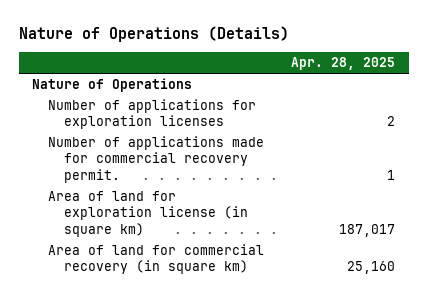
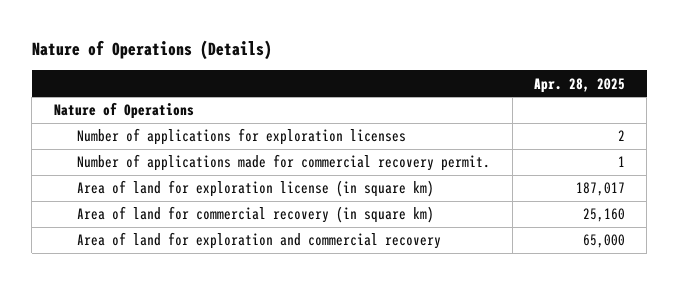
none -> [77,232,442,250] Area of land for exploration and commercial recovery

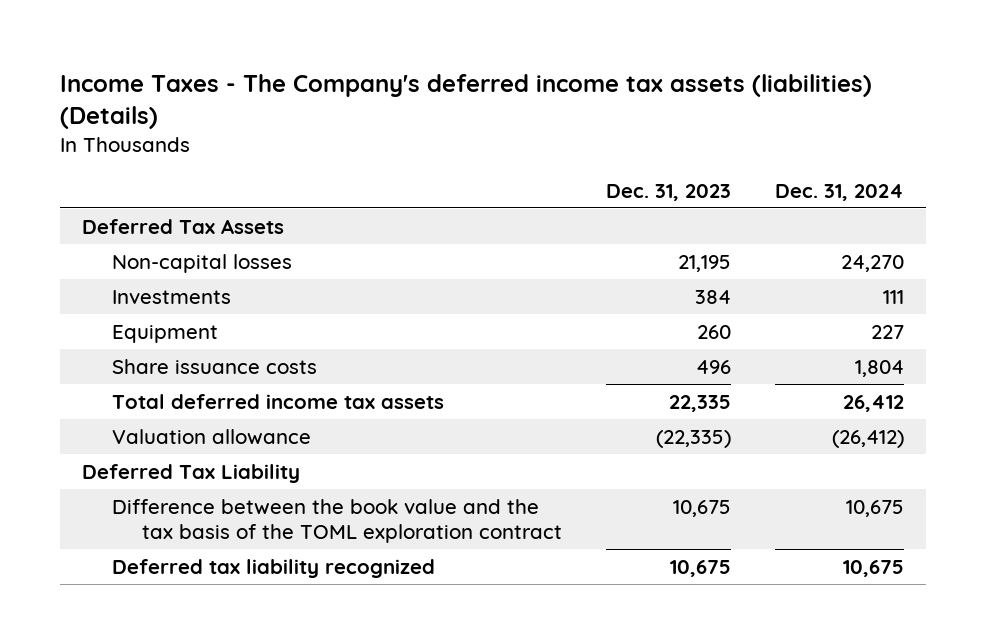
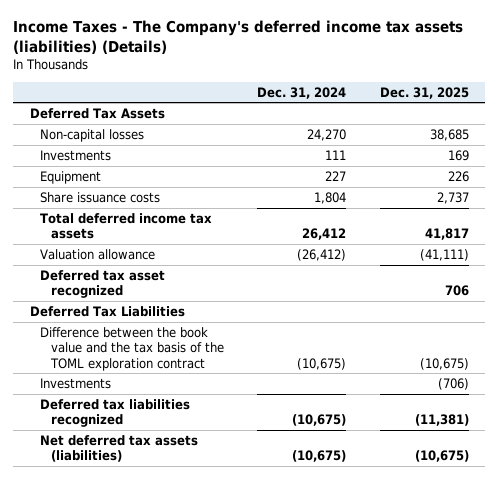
[605,183,731,201] Dec. 31, 2023 -> none
none -> [379,86,469,99] Dec. 31, 2025
none -> [40,269,166,299] Deferred tax asset recognized
[82,463,301,483] Deferred Tax Liability -> [29,305,185,317] Deferred Tax Liabilities
[846,499,905,517] 10,675 -> [297,357,347,370] (10,675)
none -> [40,377,112,389] Investments
none -> [40,398,191,428] Deferred tax liabilities recognized
[111,558,435,578] Deferred tax liability recognized -> [40,434,199,463] Net deferred tax assets (liabilities)
[843,559,905,577] 10,675 -> [292,450,347,463] (10,675)

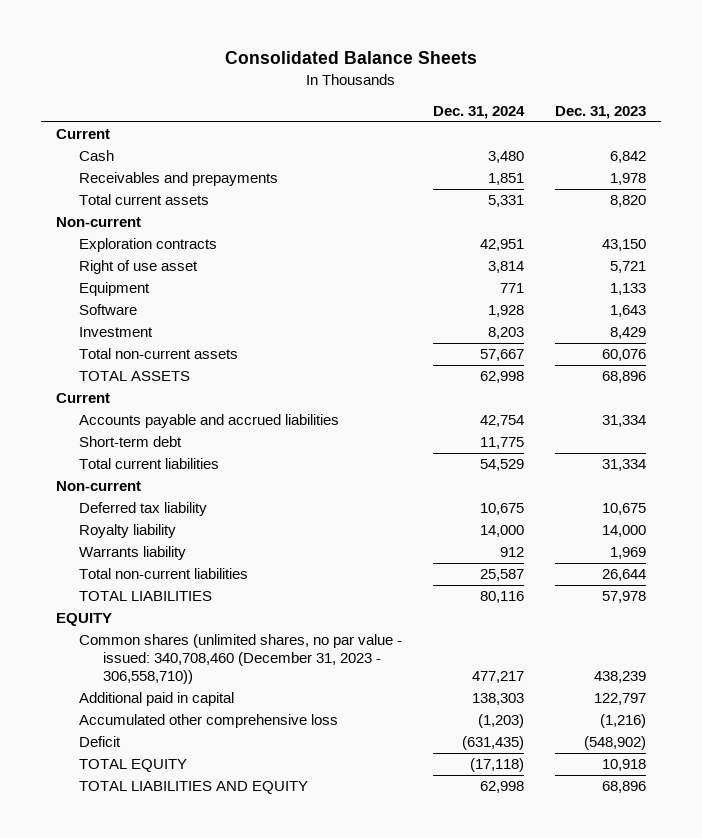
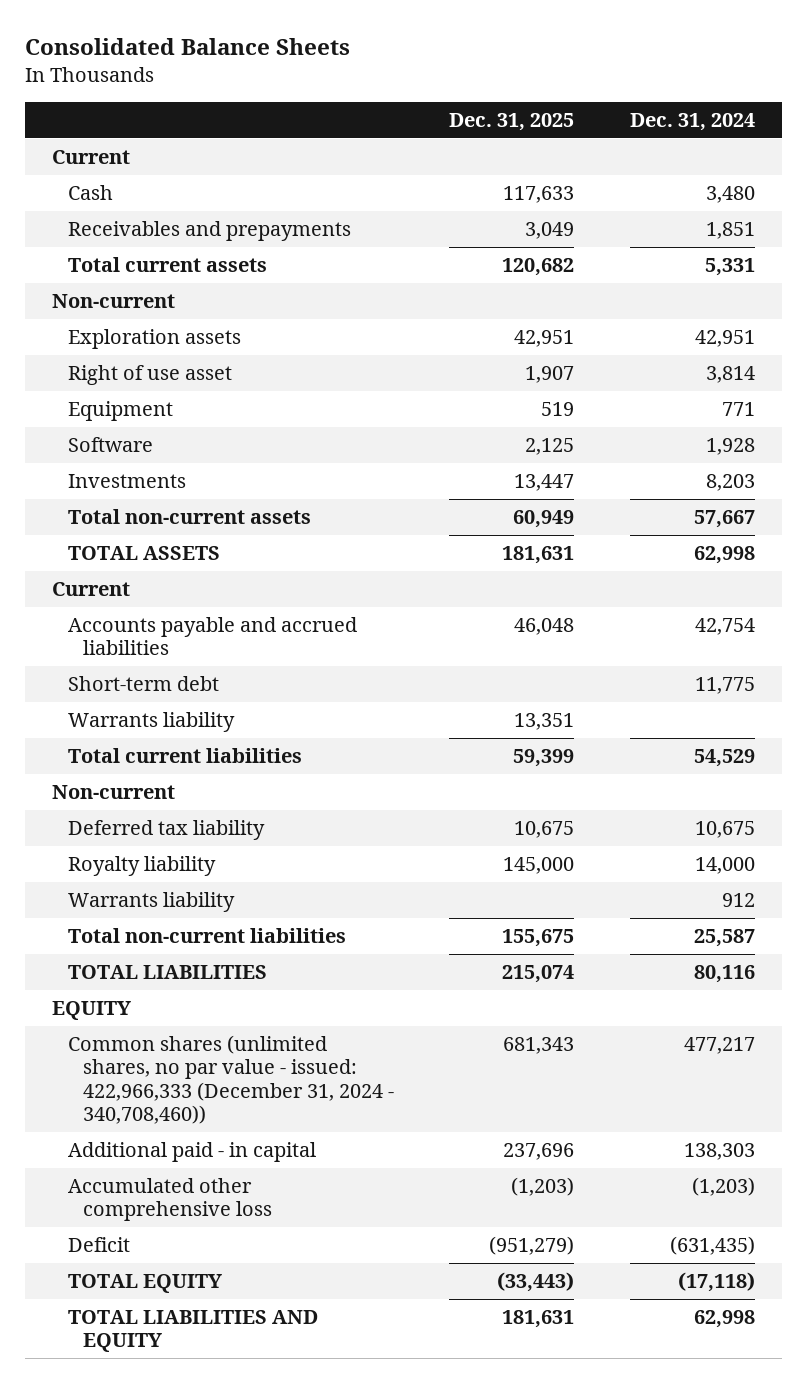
[554,105,646,119] Dec. 31, 2023 -> none
none -> [449,112,575,131] Dec. 31, 2025
[79,238,218,253] Exploration contracts -> [67,329,241,350] Exploration assets
[79,327,154,338] Investment -> [67,474,186,489] Investments
none -> [67,712,235,733] Warrants liability
[79,634,403,684] Common shares (unlimited shares, no par value - issued: 340,708,460 (December 31, 2023 - 306,558,710)) -> [67,1035,394,1124] Common shares (unlimited shares, no par value - issued: 422,966,333 (December 31, 2024 - 340,708,460))
[79,692,235,707] Additional paid in capital -> [67,1142,316,1163] Additional paid - in capital

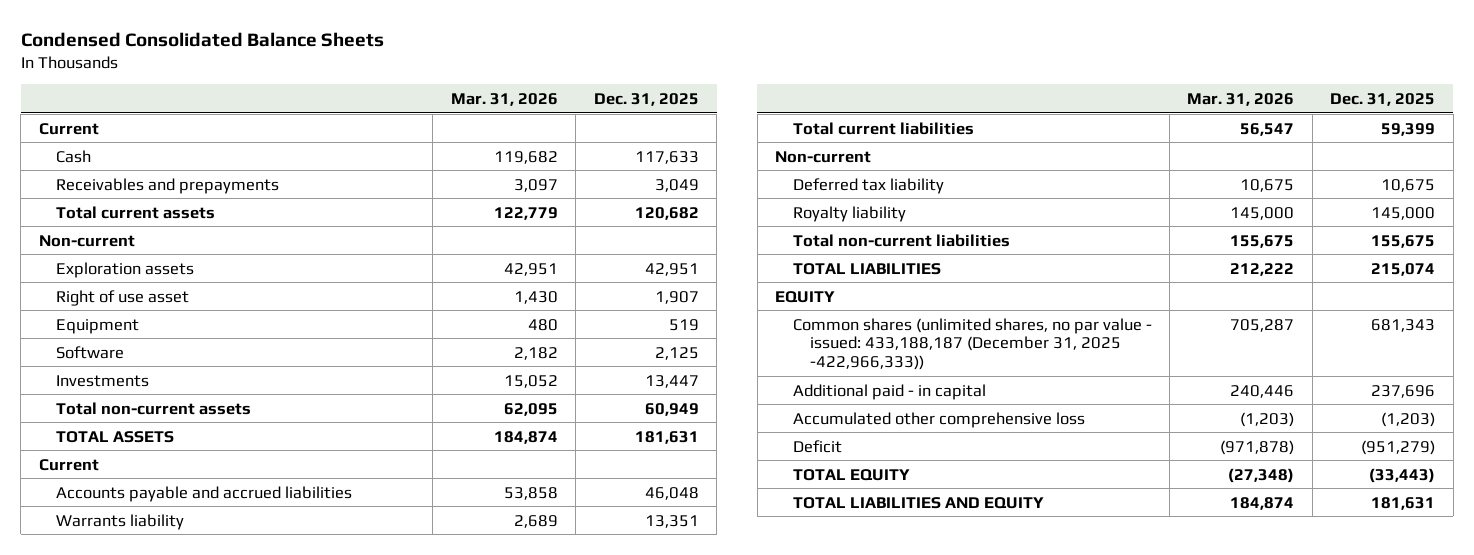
[24,38,350,56] Consolidated Balance Sheets -> [20,32,384,48] Condensed Consolidated Balance Sheets
[629,112,755,131] Dec. 31, 2024 -> none
none -> [450,92,558,106] Mar. 31, 2026
[67,676,219,692] Short-term debt -> none
[67,892,235,913] Warrants liability -> none
[67,1035,394,1124] Common shares (unlimited shares, no par value - issued: 422,966,333 (December 31, 2024 - 340,708,460)) -> [792,317,1152,371] Common shares (unlimited shares, no par value - issued: 433,188,187 (December 31, 2025 -422,966,333))

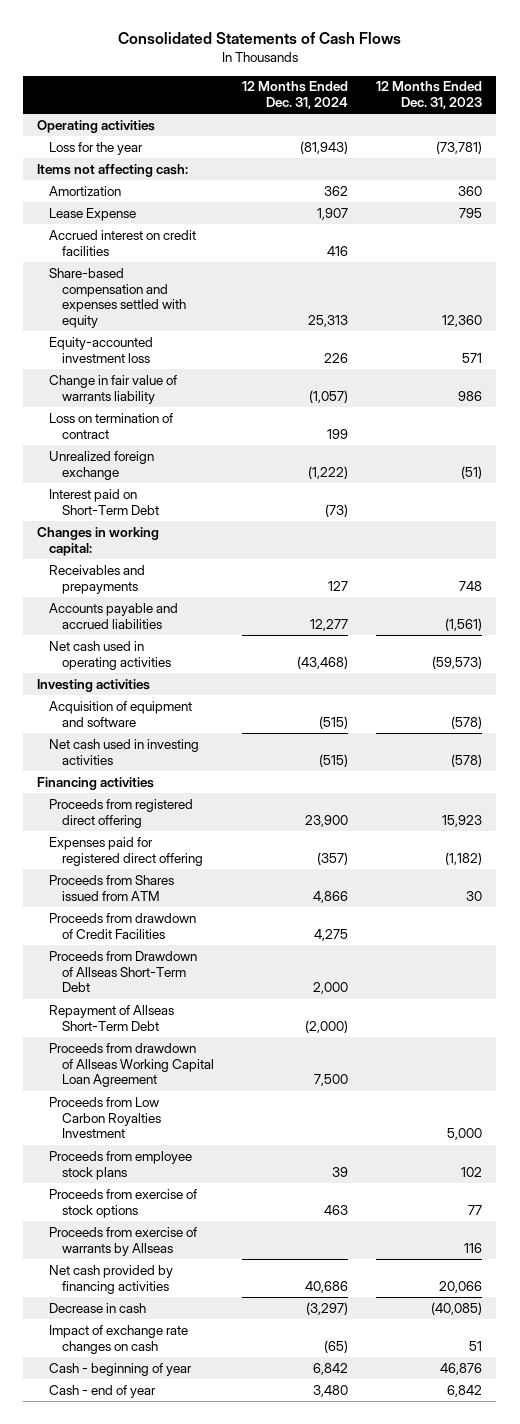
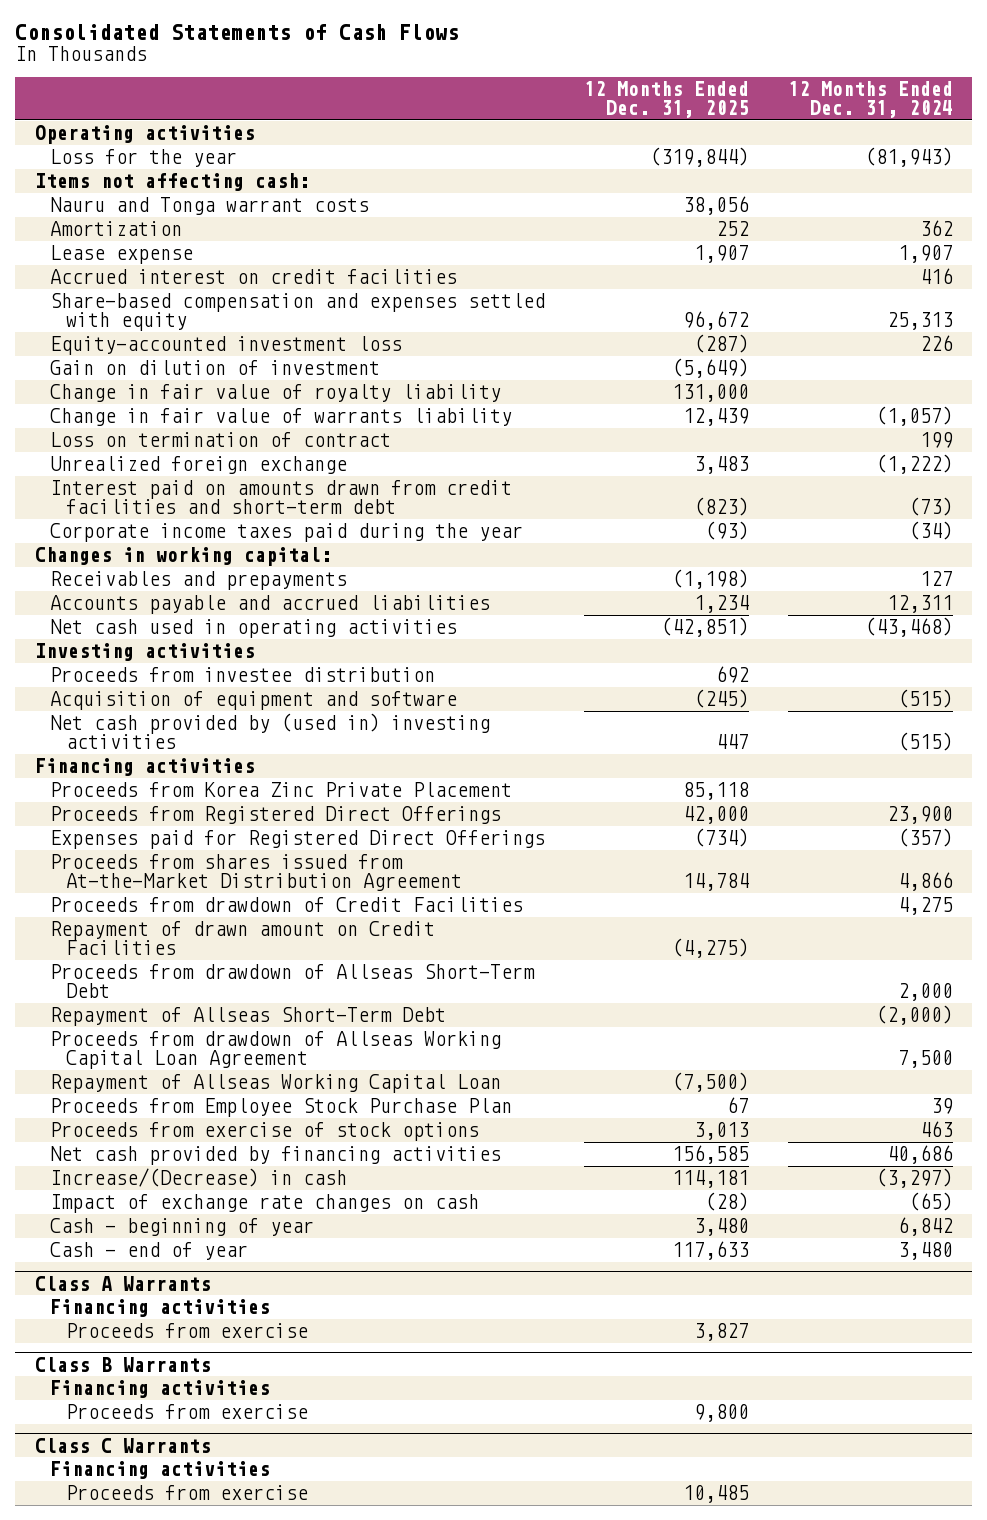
[376,81,483,110] 12 Months Ended Dec. 31, 2023 -> none
none -> [583,80,749,119] 12 Months Ended Dec. 31, 2025
none -> [50,197,370,216] Nauru and Tonga warrant costs
[49,207,137,221] Lease Expense -> [50,245,194,265] Lease expense
none -> [50,360,381,376] Gain on dilution of investment
none -> [50,384,502,403] Change in fair value of royalty liability
[49,488,159,515] Interest paid on Short-Term Debt -> [50,480,513,515] Interest paid on amounts drawn from credit facilities and short-term debt
none -> [50,523,524,543] Corporate income taxes paid during the year
[309,618,348,631] 12,277 -> [886,595,953,614] 12,311
none -> [50,667,436,683] Proceeds from investee distribution
[49,738,200,765] Net cash used in investing activities -> [50,713,491,750] Net cash provided by (used in) investing activities
none -> [50,782,513,798] Proceeds from Korea Zinc Private Placement
[49,798,194,828] Proceeds from registered direct offering -> [50,806,502,825] Proceeds from Registered Direct Offerings
[49,836,203,866] Expenses paid for registered direct offering -> [50,830,546,850] Expenses paid for Registered Direct Offerings
[49,874,175,901] Proceeds from Shares issued from ATM -> [50,854,462,892] Proceeds from shares issued from At-the-Market Distribution Agreement
none -> [50,921,436,956] Repayment of drawn amount on Credit Facilities
[49,950,198,993] Proceeds from Drawdown of Allseas Short-Term Debt -> [50,964,536,999] Proceeds from drawdown of Allseas Short-Term Debt
[49,1096,161,1139] Proceeds from Low Carbon Royalties Investment -> none
none -> [50,1074,502,1094] Repayment of Allseas Working Capital Loan
[49,1150,193,1180] Proceeds from employee stock plans -> [50,1098,513,1118] Proceeds from Employee Stock Purchase Plan
[49,1226,198,1256] Proceeds from exercise of warrants by Allseas -> none
[49,1302,147,1313] Decrease in cash -> [50,1168,348,1188] Increase/(Decrease) in cash
none -> [34,1275,211,1291] Class A Warrants
none -> [50,1299,271,1318] Financing activities
none -> [65,1323,308,1339] Proceeds from exercise
none -> [34,1356,211,1372] Class B Warrants
none -> [50,1380,271,1399] Financing activities
none -> [65,1404,308,1420] Proceeds from exercise
none -> [34,1437,211,1453] Class C Warrants
none -> [50,1461,271,1480] Financing activities
none -> [65,1485,308,1501] Proceeds from exercise

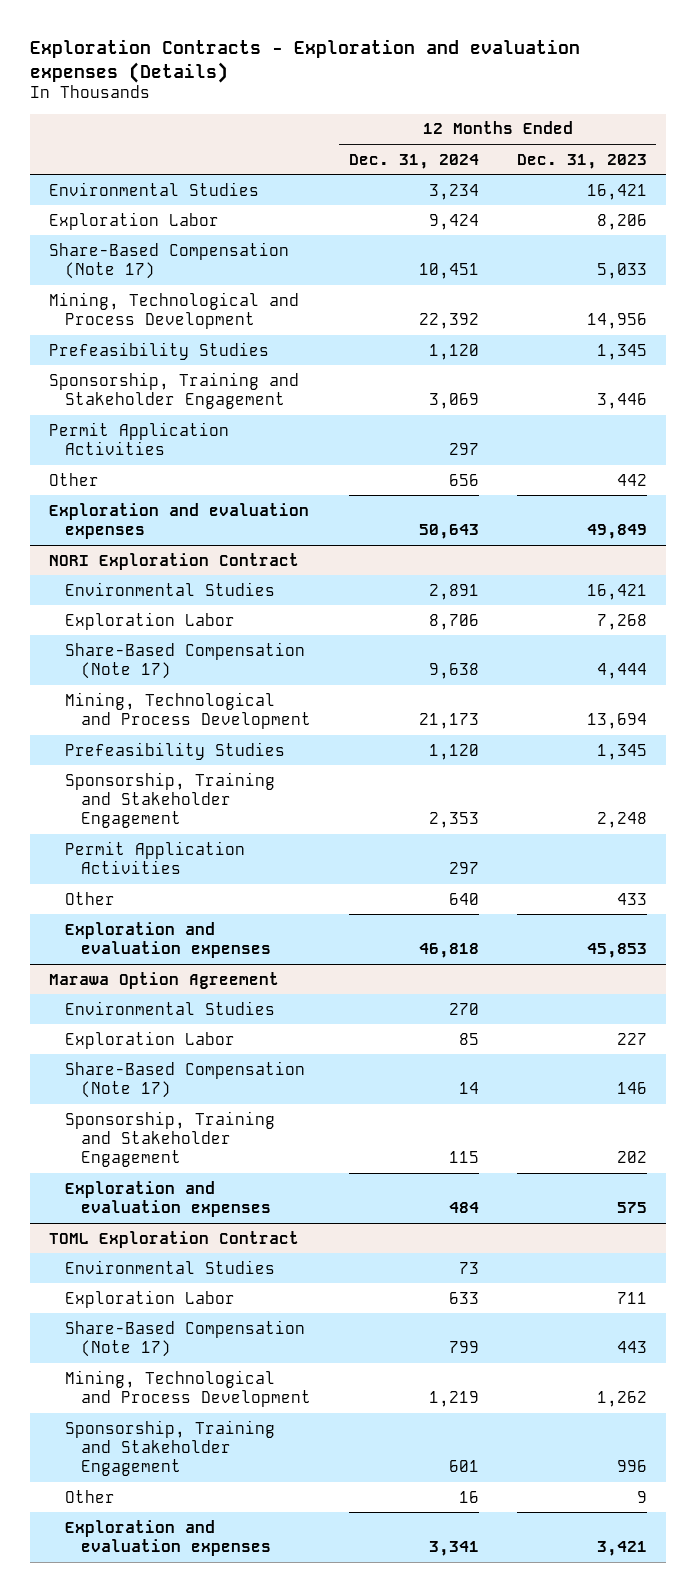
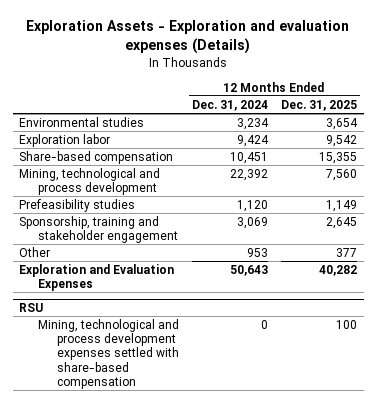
[30,39,581,83] Exploration Contracts - Exploration and evaluation expenses (Details) -> [26,20,350,55] Exploration Assets - Exploration and evaluation expenses (Details)
[516,153,647,169] Dec. 31, 2023 -> none
none -> [281,99,358,111] Dec. 31, 2025
[49,421,230,455] Permit Application Activities -> none
[49,552,300,570] NORI Exploration Contract -> none
[65,581,276,596] Environmental Studies -> none
[65,611,236,630] Exploration Labor -> none
[65,641,306,679] Share-Based Compensation (Note 17) -> none
[65,691,311,729] Mining, Technological and Process Development -> none
[65,741,286,760] Prefeasibility Studies -> none
[65,771,276,829] Sponsorship, Training and Stakeholder Engagement -> none
[65,840,246,874] Permit Application Activities -> none
[65,891,116,905] Other -> none
[65,921,271,958] Exploration and evaluation expenses -> none
[49,971,280,989] Marawa Option Agreement -> none
[65,1000,276,1015] Environmental Studies -> none
[65,1030,236,1049] Exploration Labor -> none
[65,1060,306,1098] Share-Based Compensation (Note 17) -> none
[65,1110,276,1168] Sponsorship, Training and Stakeholder Engagement -> none
[65,1180,271,1217] Exploration and evaluation expenses -> none
[49,1230,300,1248] TOML Exploration Contract -> none
[65,1259,276,1274] Environmental Studies -> none
[65,1289,236,1308] Exploration Labor -> none
[65,1319,306,1357] Share-Based Compensation (Note 17) -> none
[65,1369,311,1407] Mining, Technological and Process Development -> none
[65,1419,276,1477] Sponsorship, Training and Stakeholder Engagement -> none
[65,1489,116,1503] Other -> none
[65,1519,271,1556] Exploration and evaluation expenses -> none
[49,181,260,196] Environmental Studies -> [19,116,145,127] Environmental studies
[49,211,220,230] Exploration Labor -> [19,133,111,147] Exploration labor
[49,241,290,279] Share-Based Compensation (Note 17) -> [19,150,174,164] Share-based compensation
[49,291,300,329] Mining, Technological and Process Development -> [19,167,161,196] Mining, technological and process development
[49,341,270,360] Prefeasibility Studies -> [19,198,136,212] Prefeasibility studies
[49,371,300,409] Sponsorship, Training and Stakeholder Engagement -> [19,215,178,244] Sponsorship, training and stakeholder engagement
[448,473,479,486] 656 -> [246,247,268,257] 953
[49,502,310,539] Exploration and evaluation expenses -> [19,263,175,292] Exploration and Evaluation Expenses
none -> [19,303,44,313] RSU
none -> [37,318,179,389] Mining, technological and process development expenses settled with share-based compensation

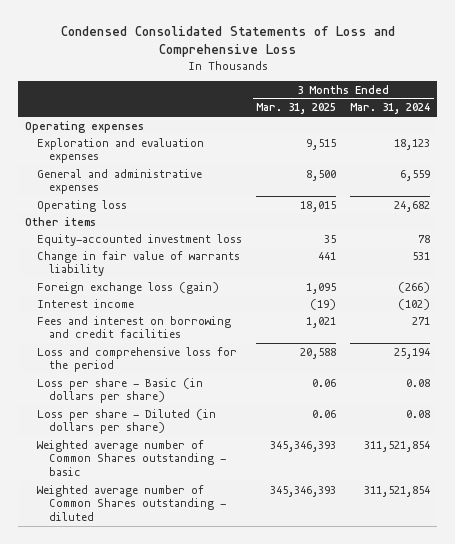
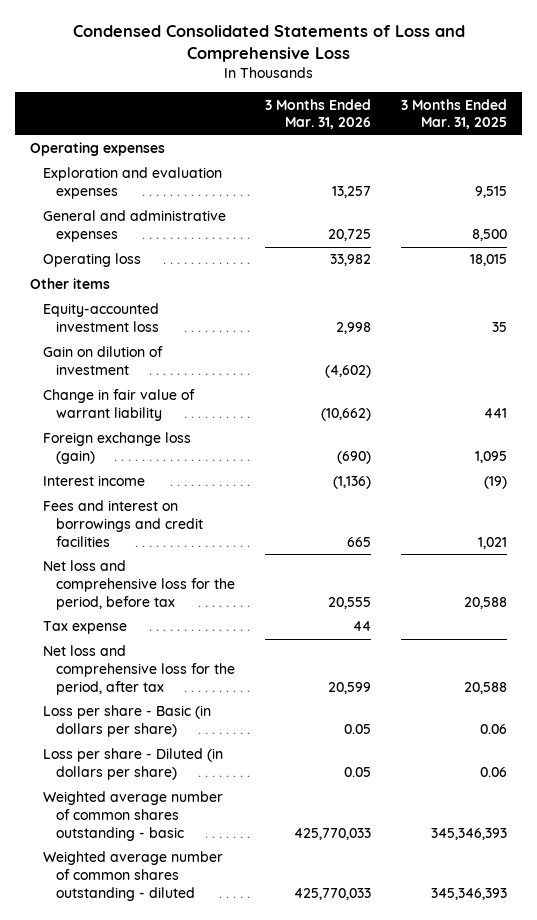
[350,103,431,115] Mar. 31, 2024 -> none
none -> [265,98,372,130] 3 Months Ended Mar. 31, 2026
none -> [42,346,163,376] Gain on dilution of investment
[37,250,241,277] Change in fair value of warrants liability -> [42,389,195,422] Change in fair value of warrant liability
[37,315,232,339] Fees and interest on borrowing and credit facilities -> [42,500,203,548] Fees and interest on borrowings and credit facilities
none -> [42,560,235,611] Net loss and comprehensive loss for the period, before tax
none -> [42,621,127,635] Tax expense
[37,346,238,373] Loss and comprehensive loss for the period -> [42,645,235,696] Net loss and comprehensive loss for the period, after tax
[37,439,227,477] Weighted average number of Common Shares outstanding - basic -> [42,791,223,842] Weighted average number of common shares outstanding - basic
[37,484,227,522] Weighted average number of Common Shares outstanding - diluted -> [42,851,223,902] Weighted average number of common shares outstanding - diluted

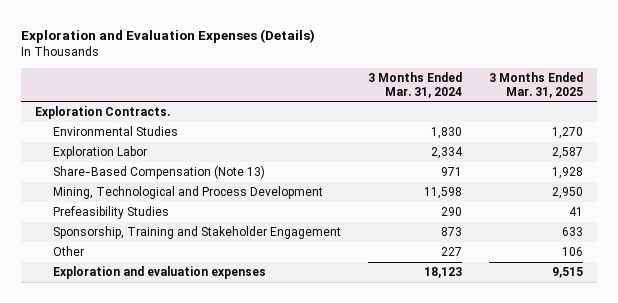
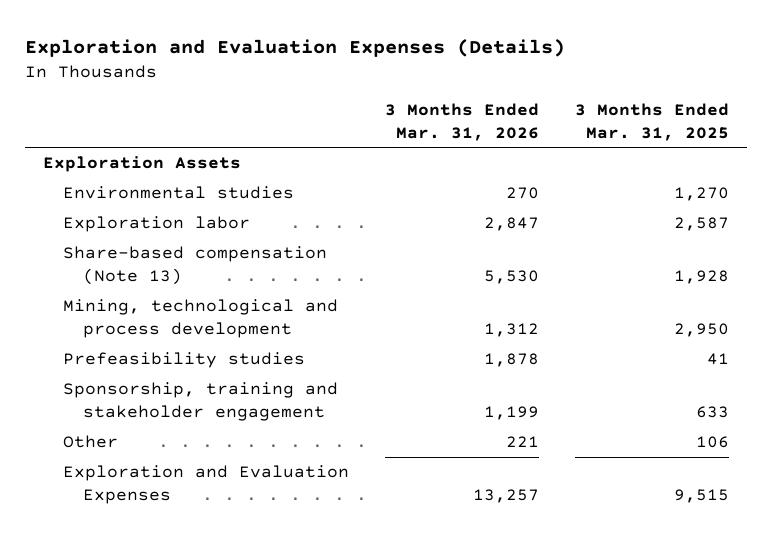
[368,71,463,98] 3 Months Ended Mar. 31, 2024 -> none
none -> [384,102,539,141] 3 Months Ended Mar. 31, 2026
[34,106,170,120] Exploration Contracts. -> [42,156,241,173] Exploration Assets
[53,126,179,137] Environmental Studies -> [62,186,294,200] Environmental studies
[53,146,148,160] Exploration Labor -> [62,216,250,233] Exploration labor
[53,165,266,180] Share-Based Compensation (Note 13) -> [62,246,327,286] Share-based compensation (Note 13)
[53,186,324,200] Mining, Technological and Process Development -> [62,299,338,339] Mining, technological and process development
[53,206,170,220] Prefeasibility Studies -> [62,352,305,369] Prefeasibility studies
[53,226,342,240] Sponsorship, Training and Stakeholder Engagement -> [62,382,338,422] Sponsorship, training and stakeholder engagement
[53,266,267,280] Exploration and evaluation expenses -> [62,465,349,505] Exploration and Evaluation Expenses

